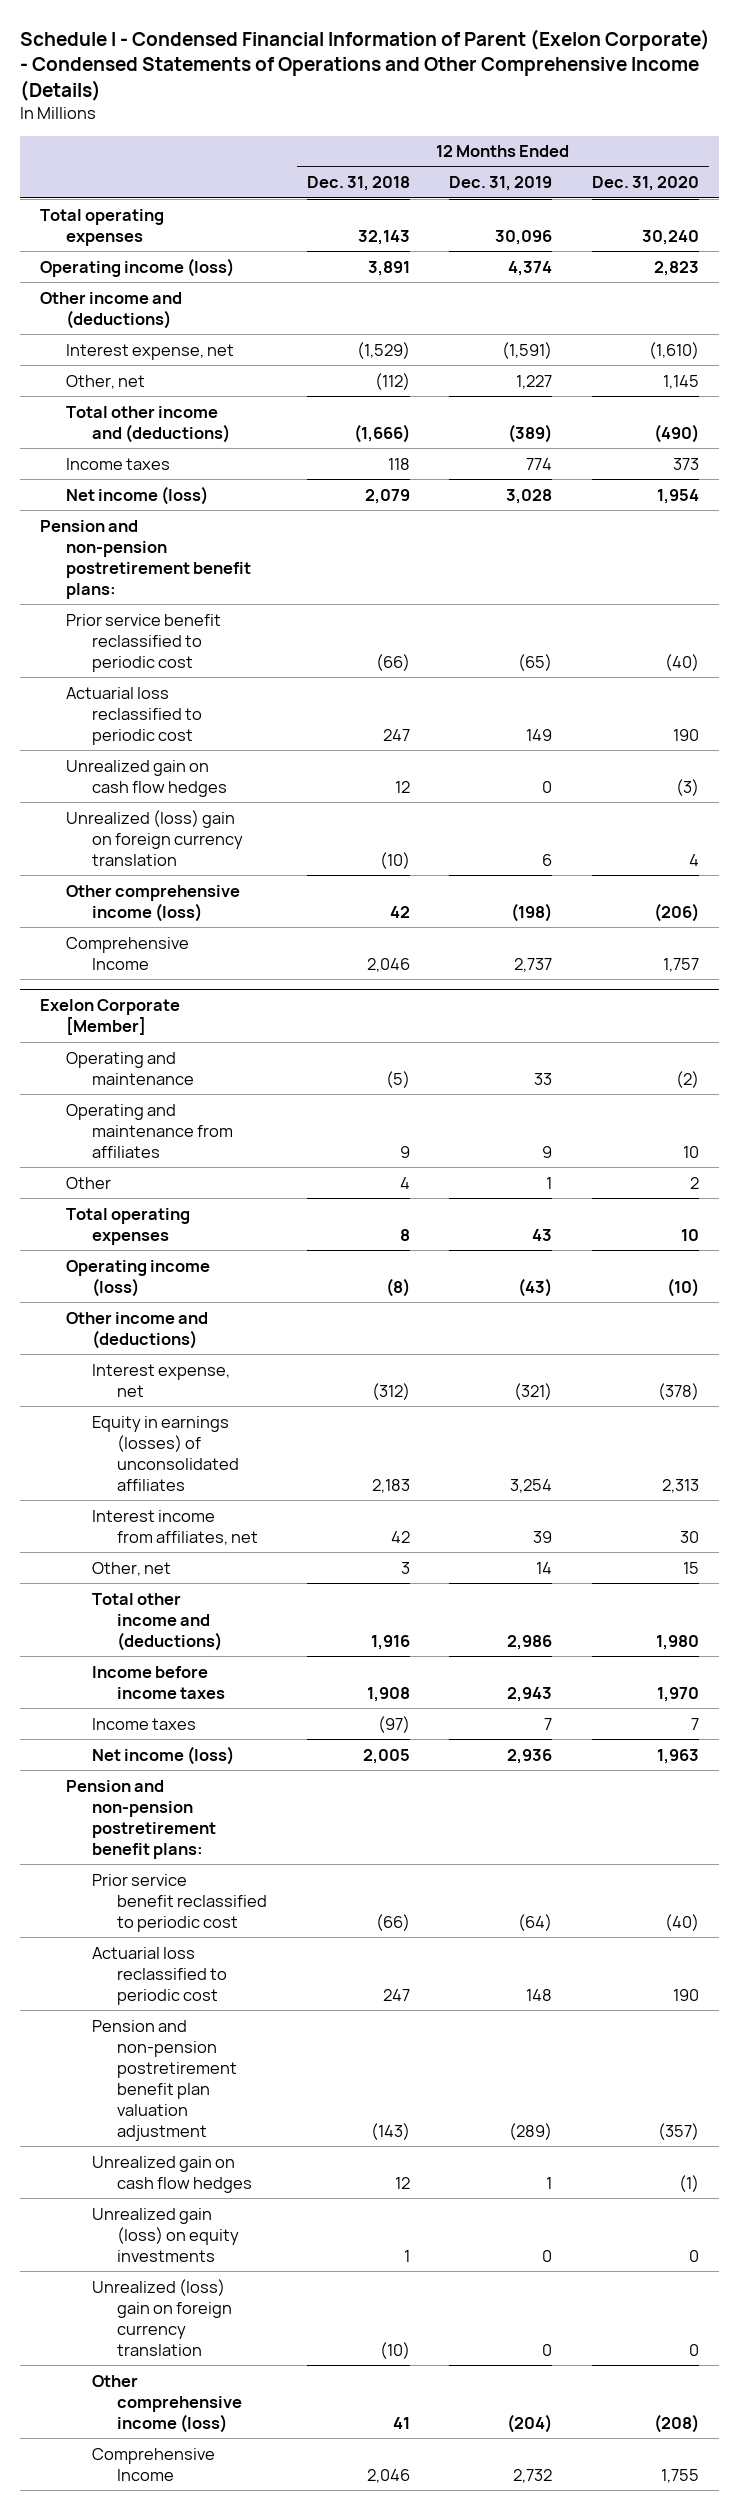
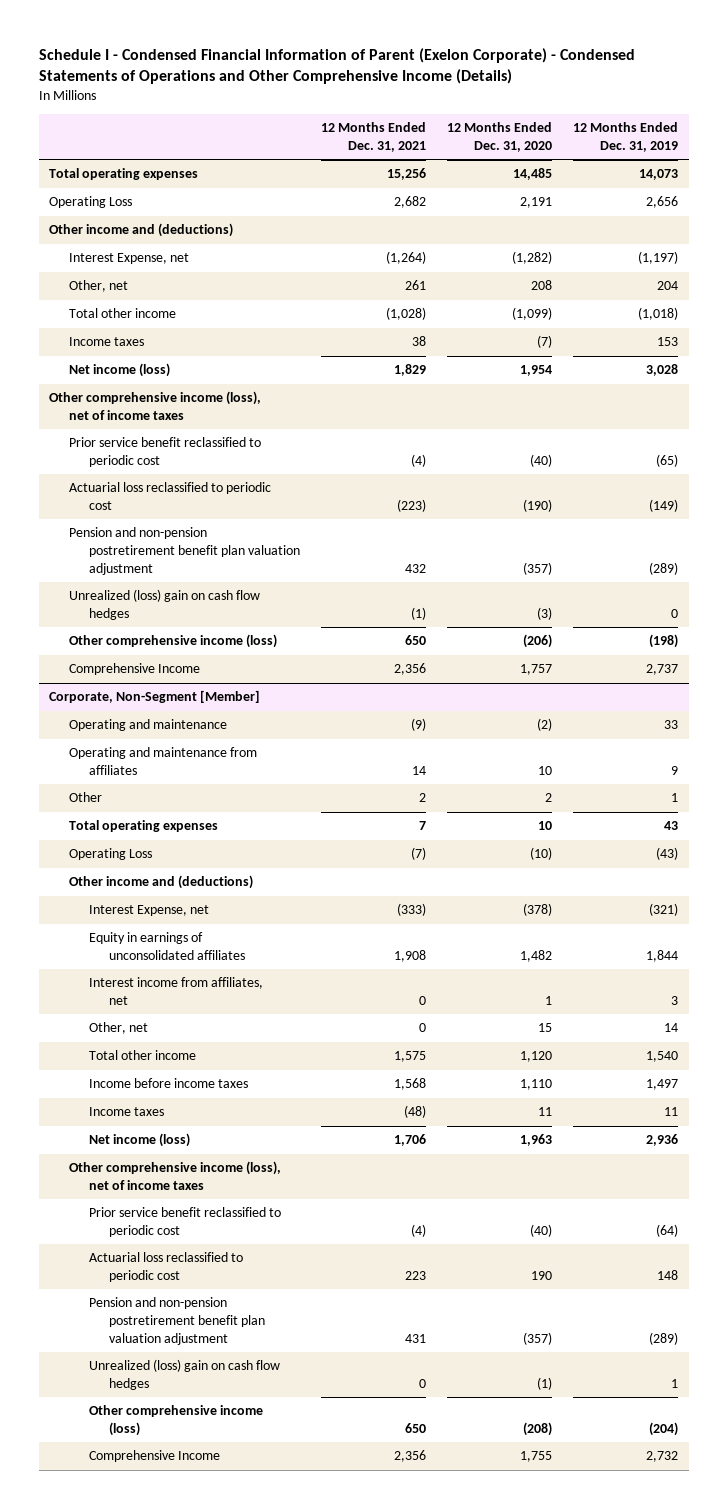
[306,176,410,192] Dec. 31, 2018 -> none
none -> [321,122,427,152] 12 Months Ended Dec. 31, 2021
[495,229,553,245] 30,096 -> [639,169,679,181] 14,073
[641,229,699,245] 30,240 -> [513,168,553,181] 14,485
[40,257,235,277] Operating income (loss) -> [49,196,133,209] Operating Loss
[508,260,553,276] 4,374 -> [646,196,679,209] 2,656
[653,260,699,276] 2,823 -> [520,197,553,209] 2,191
[65,343,234,360] Interest expense, net -> [69,253,190,265] Interest Expense, net
[502,341,553,359] (1,591) -> [638,251,679,265] (1,197)
[648,341,699,359] (1,610) -> [512,251,553,265] (1,282)
[516,374,553,389] 1,227 -> [657,281,679,291] 204
[662,374,699,389] 1,145 -> [531,280,553,291] 208
[65,405,230,443] Total other income and (deductions) -> [69,308,177,319] Total other income
[508,423,553,443] (389) -> [638,307,679,321] (1,018)
[653,423,699,443] (490) -> [512,307,553,321] (1,099)
[526,457,553,470] 774 -> [657,337,679,347] 153
[672,457,699,470] 373 -> [537,335,553,349] (7)
[40,519,251,599] Pension and non-pension postretirement benefit plans: -> none
none -> [49,391,262,421] Other comprehensive income (loss), net of income taxes
[65,809,243,866] Unrealized (loss) gain on foreign currency translation -> none
[526,728,553,741] 149 -> [649,499,679,513] (149)
[672,728,699,741] 190 -> [523,499,553,513] (190)
none -> [69,527,301,575] Pension and non-pension postretirement benefit plan valuation adjustment
[65,759,227,797] Unrealized gain on cash flow hedges -> [69,589,261,621] Unrealized (loss) gain on cash flow hedges
[40,999,181,1036] Exelon Corporate [Member] -> none
none -> [49,690,261,704] Corporate, Non-Segment [Member]
[65,1259,210,1297] Operating income (loss) -> [69,848,153,861] Operating Loss
[91,1363,230,1397] Interest expense, net -> [89,905,210,917] Interest Expense, net
[91,1415,240,1491] Equity in earnings (losses) of unconsolidated affiliates -> [89,932,246,961] Equity in earnings of unconsolidated affiliates
[510,1478,553,1493] 3,254 -> [646,950,679,963] 1,844
[661,1478,699,1493] 2,313 -> [520,950,553,963] 1,482
[533,1530,553,1543] 39 -> [671,996,679,1006] 3
[679,1530,699,1543] 30 -> [545,996,553,1006] 1
[91,1592,223,1651] Total other income and (deductions) -> [89,1050,197,1061] Total other income
[507,1634,553,1650] 2,986 -> [646,1051,679,1063] 1,540
[655,1634,699,1650] 1,980 -> [520,1051,553,1063] 1,120
[507,1686,553,1702] 2,943 -> [646,1079,679,1091] 1,497
[656,1686,699,1702] 1,970 -> [520,1079,553,1091] 1,110
[544,1717,553,1730] 7 -> [664,1107,679,1117] 11
[690,1717,699,1730] 7 -> [538,1107,553,1117] 11
[65,1779,216,1859] Pension and non-pension postretirement benefit plans: -> none
none -> [69,1161,282,1191] Other comprehensive income (loss), net of income taxes
[91,2207,240,2262] Unrealized gain (loss) on equity investments -> none
[91,2278,233,2356] Unrealized (loss) gain on foreign currency translation -> none
[91,2155,253,2193] Unrealized gain on cash flow hedges -> [89,1359,281,1391] Unrealized (loss) gain on cash flow hedges

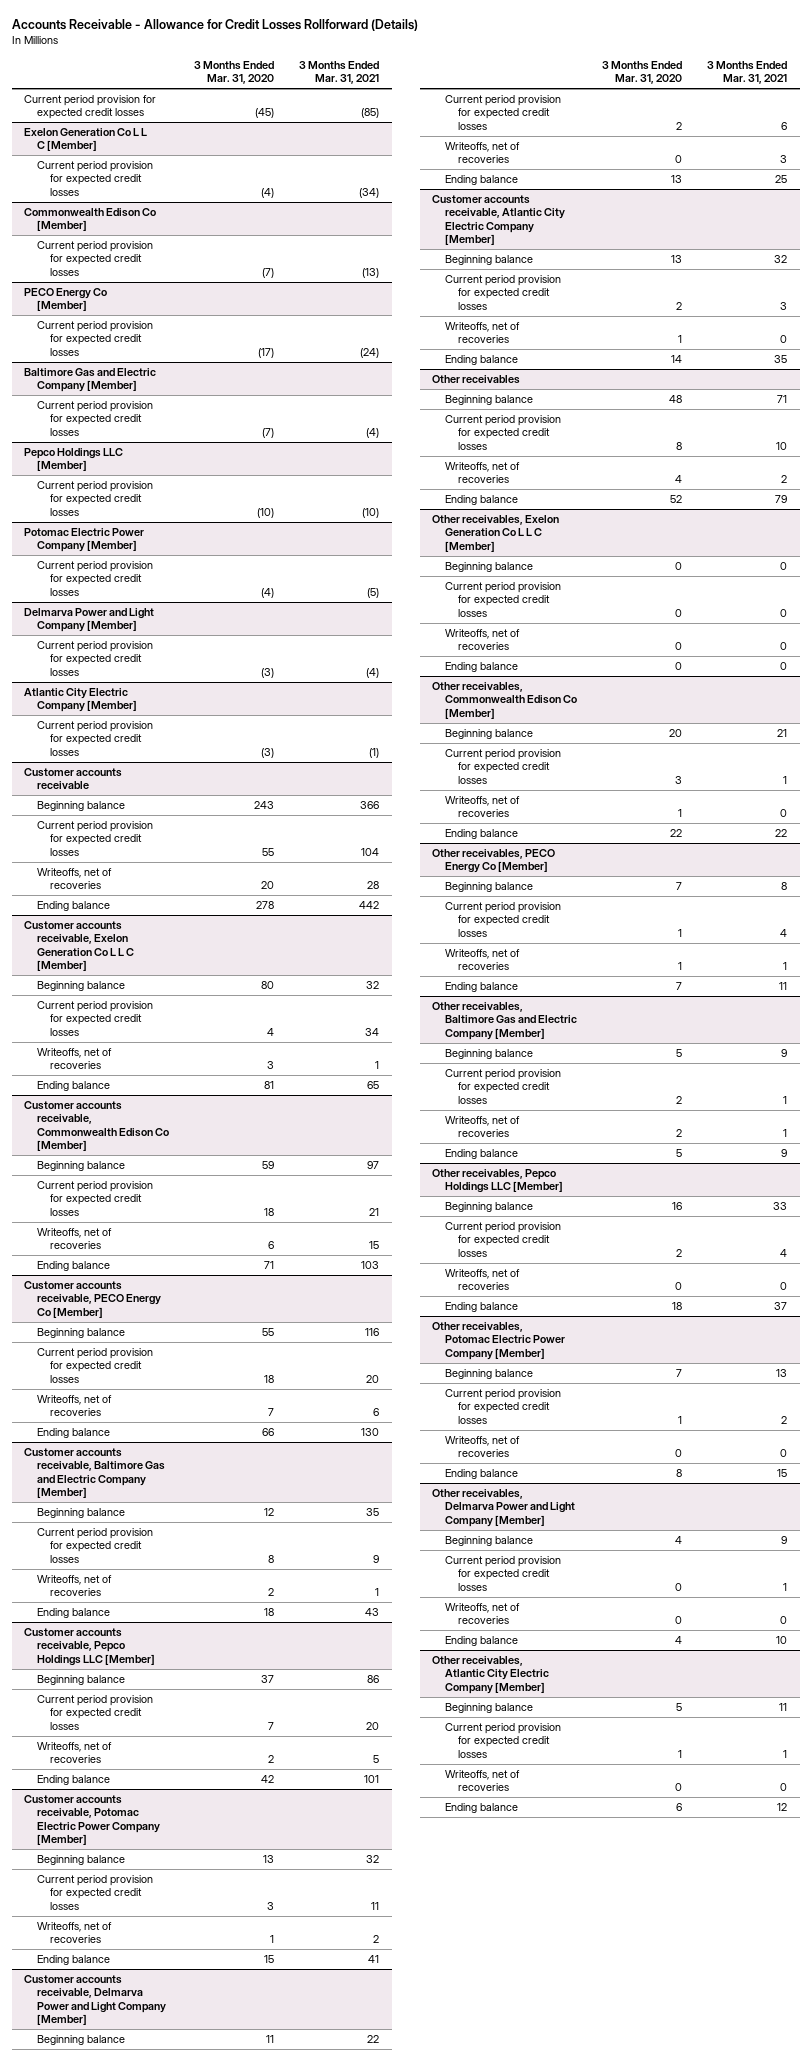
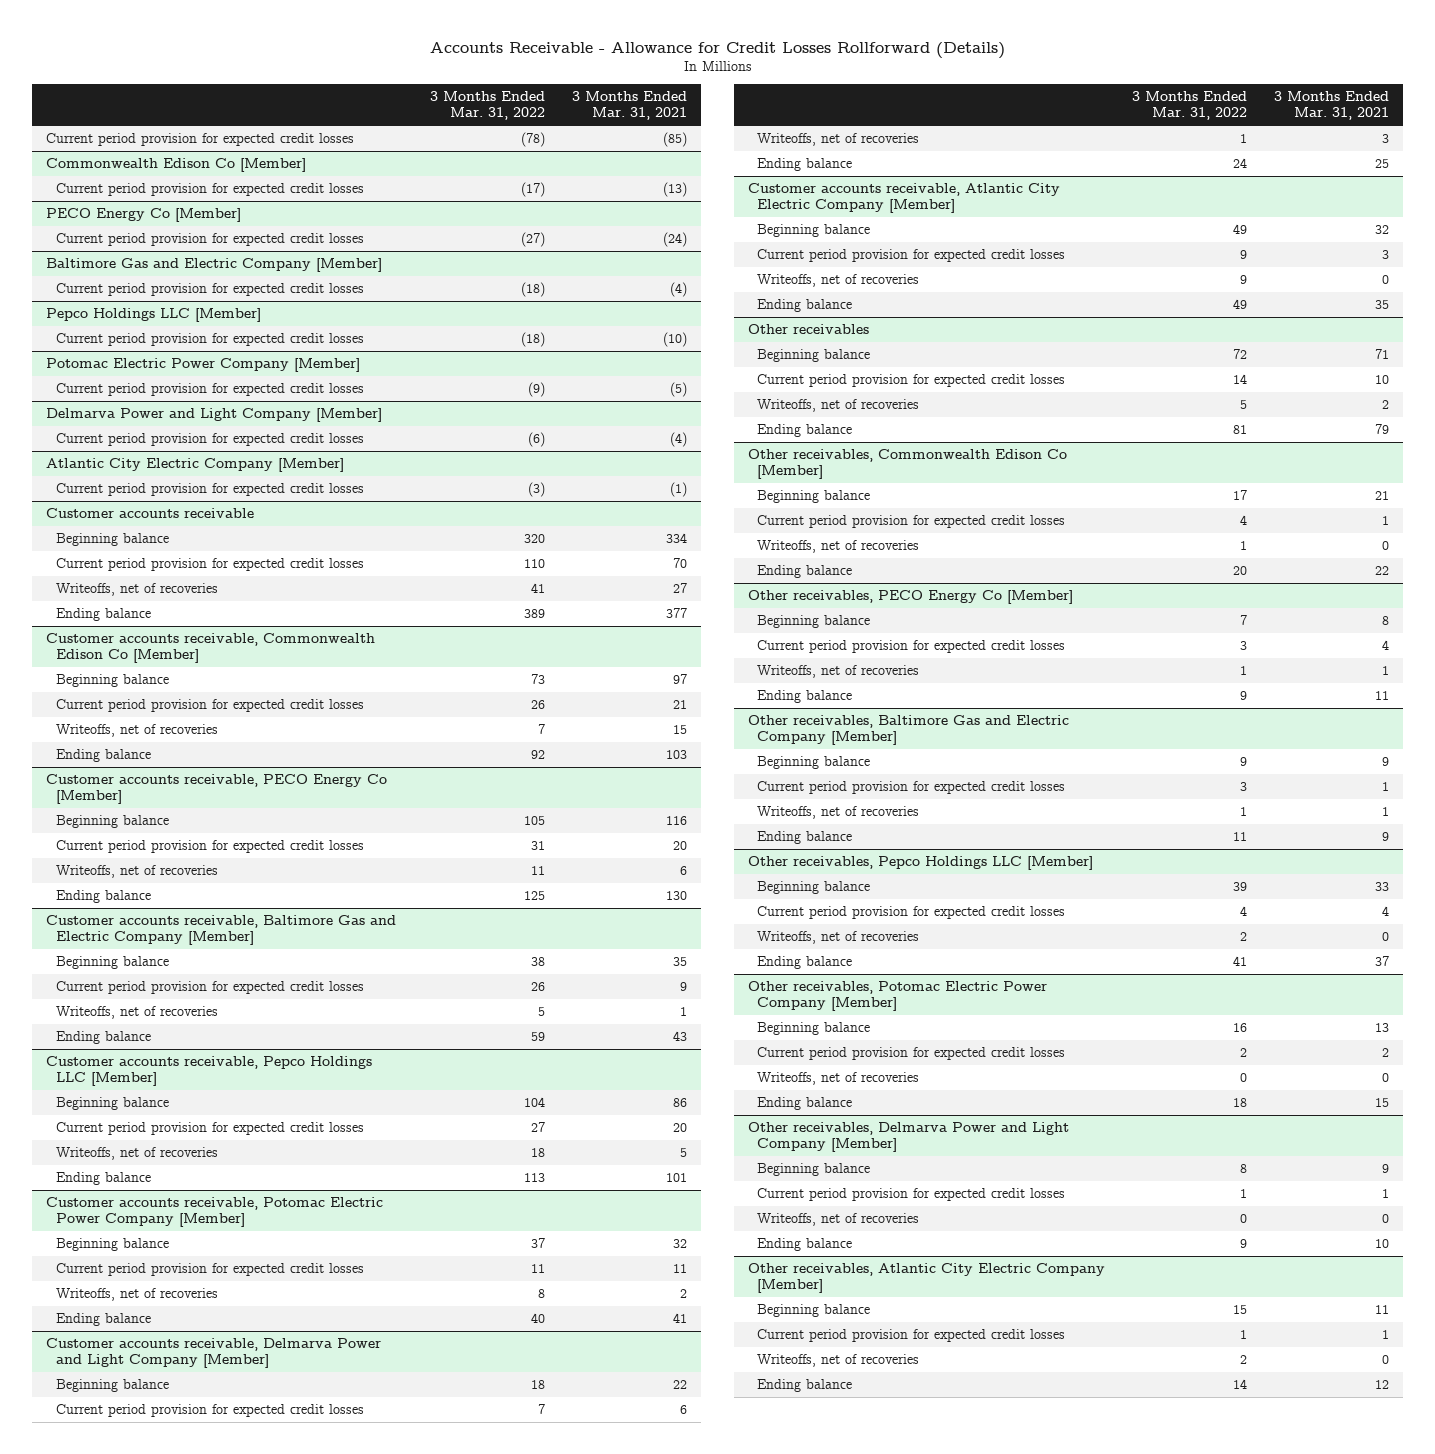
[194,60,275,85] 3 Months Ended Mar. 31, 2020 -> none
none -> [430,91,546,121] 3 Months Ended Mar. 31, 2022
[24,127,148,152] Exelon Generation Co L L C [Member] -> none
[37,160,154,196] Current period provision for expected credit losses -> none
[24,920,135,972] Customer accounts receivable, Exelon Generation Co L L C [Member] -> none
[37,980,126,991] Beginning balance -> none
[37,1000,154,1036] Current period provision for expected credit losses -> none
[37,1047,113,1070] Writeoffs, net of recoveries -> none
[37,1080,111,1091] Ending balance -> none
[360,800,380,809] 366 -> [666,533,688,544] 334
[361,847,380,856] 104 -> [673,558,688,569] 70
[367,881,380,890] 28 -> [673,583,688,594] 27
[359,900,380,909] 442 -> [666,608,688,619] 377
[432,514,560,552] Other receivables, Exelon Generation Co L L C [Member] -> none
[444,561,533,572] Beginning balance -> none
[444,581,561,617] Current period provision for expected credit losses -> none
[444,628,520,651] Writeoffs, net of recoveries -> none
[444,661,518,672] Ending balance -> none

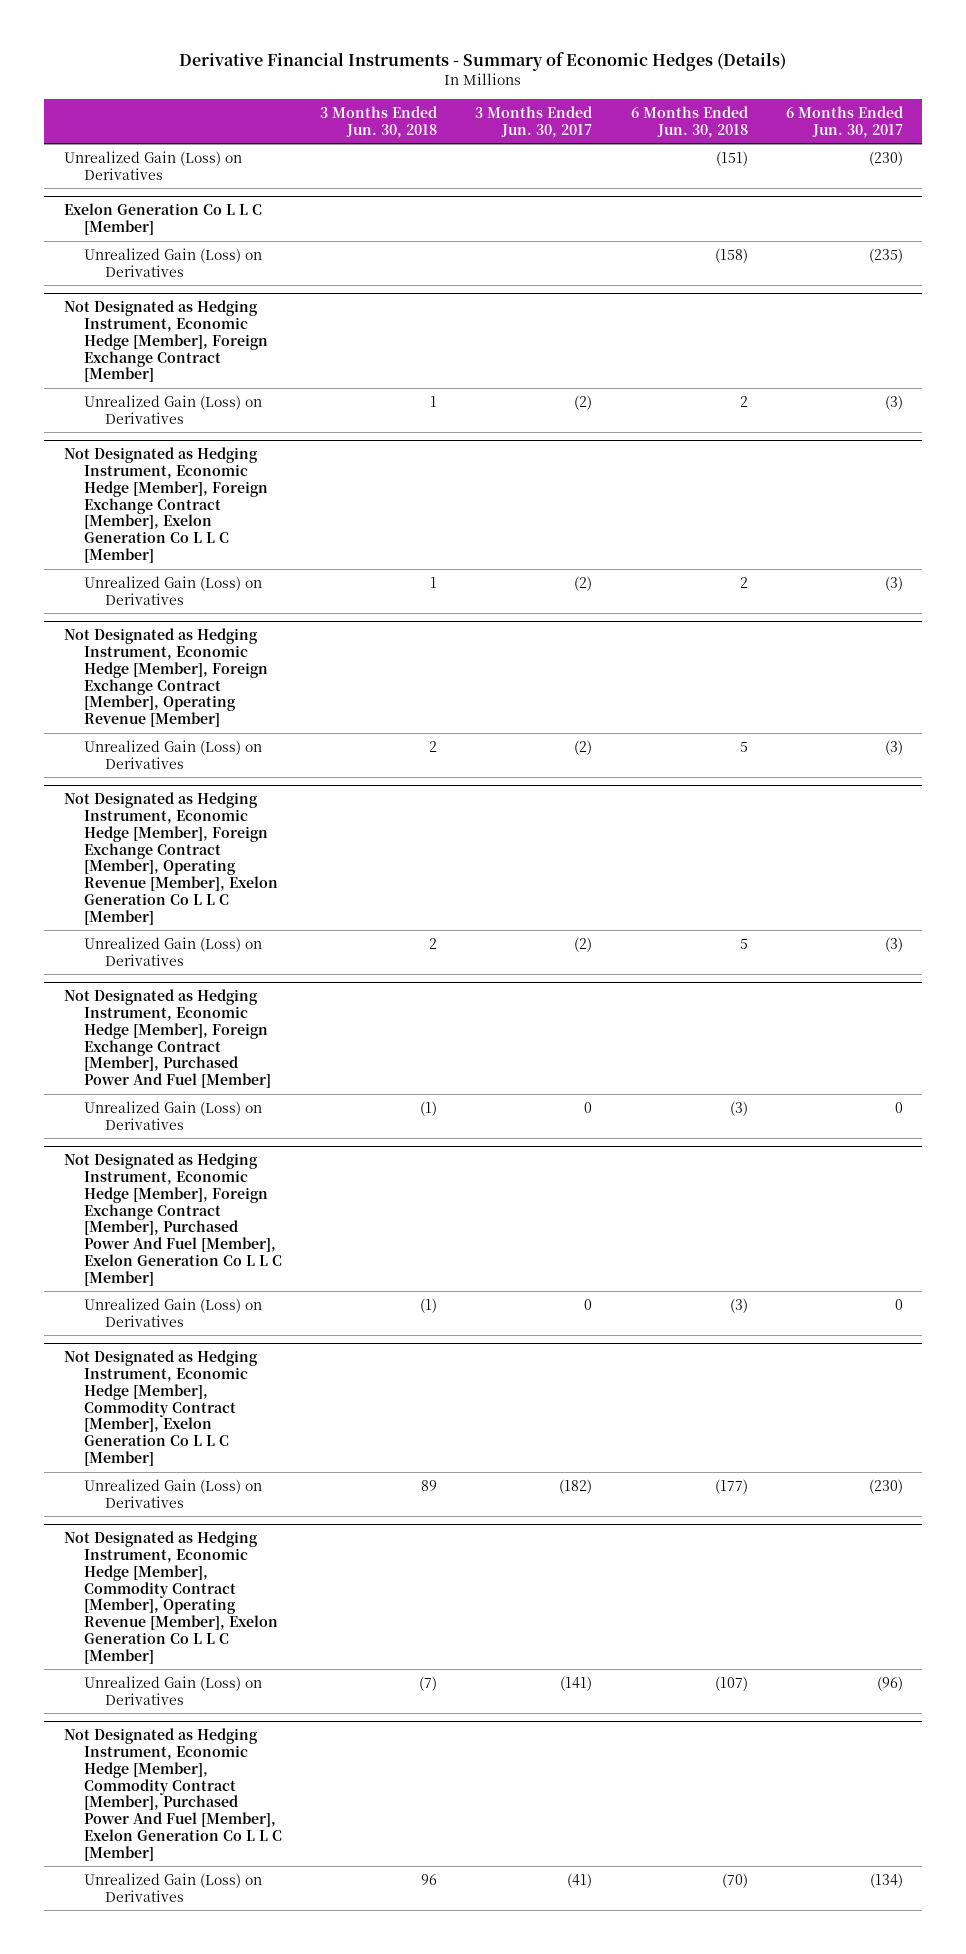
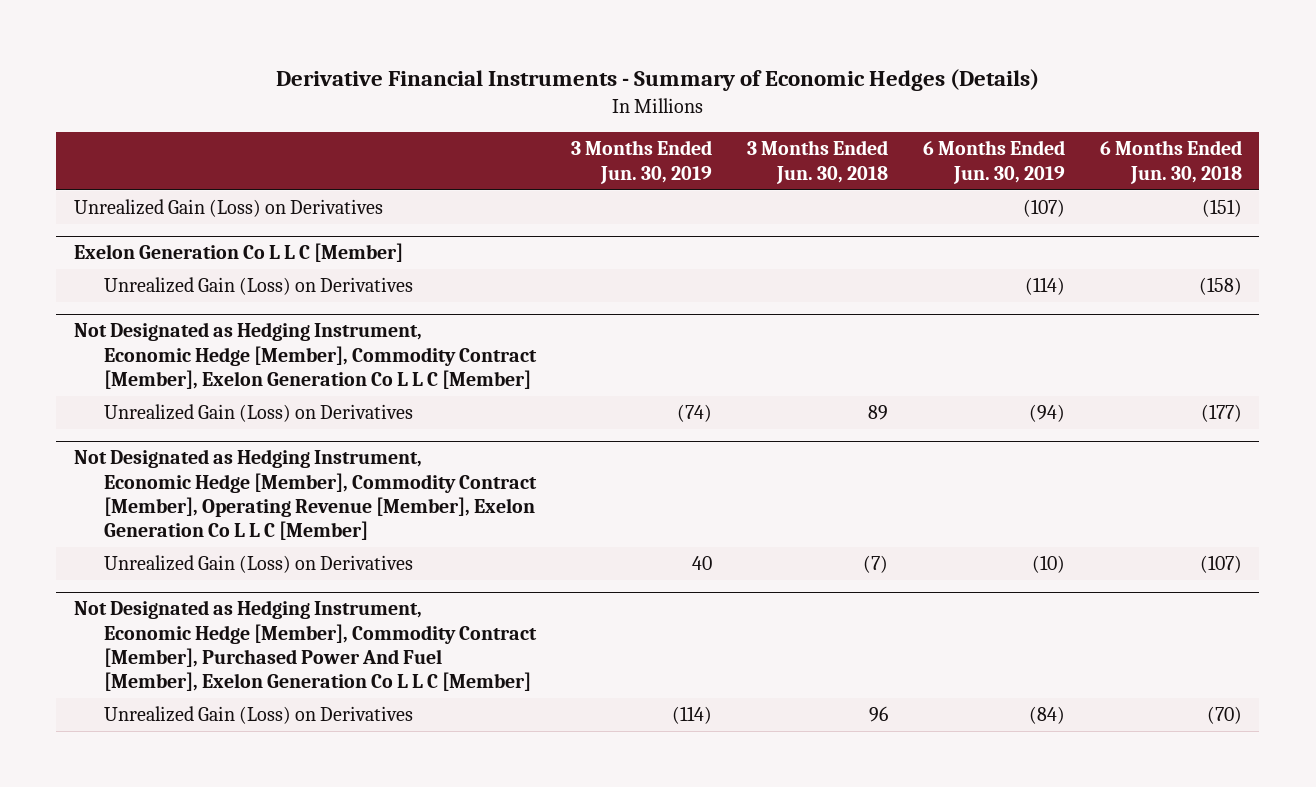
[475,105,593,138] 3 Months Ended Jun. 30, 2017 -> none
[785,105,903,138] 6 Months Ended Jun. 30, 2017 -> none
none -> [571,140,713,184] 3 Months Ended Jun. 30, 2019
none -> [923,140,1066,184] 6 Months Ended Jun. 30, 2019
[63,300,269,383] Not Designated as Hedging Instrument, Economic Hedge [Member], Foreign Exchange Contract [Member] -> none
[84,394,263,424] Unrealized Gain (Loss) on Derivatives -> none
[63,447,269,563] Not Designated as Hedging Instrument, Economic Hedge [Member], Foreign Exchange Contract [Member], Exelon Generation Co L L C [Member] -> none
[84,575,263,605] Unrealized Gain (Loss) on Derivatives -> none
[63,628,269,728] Not Designated as Hedging Instrument, Economic Hedge [Member], Foreign Exchange Contract [Member], Operating Revenue [Member] -> none
[84,739,263,769] Unrealized Gain (Loss) on Derivatives -> none
[63,792,279,925] Not Designated as Hedging Instrument, Economic Hedge [Member], Foreign Exchange Contract [Member], Operating Revenue [Member], Exelon Generation Co L L C [Member] -> none
[84,936,263,966] Unrealized Gain (Loss) on Derivatives -> none
[63,989,272,1089] Not Designated as Hedging Instrument, Economic Hedge [Member], Foreign Exchange Contract [Member], Purchased Power And Fuel [Member] -> none
[84,1100,263,1130] Unrealized Gain (Loss) on Derivatives -> none
[63,1153,283,1286] Not Designated as Hedging Instrument, Economic Hedge [Member], Foreign Exchange Contract [Member], Purchased Power And Fuel [Member], Exelon Generation Co L L C [Member] -> none
[84,1297,263,1327] Unrealized Gain (Loss) on Derivatives -> none

